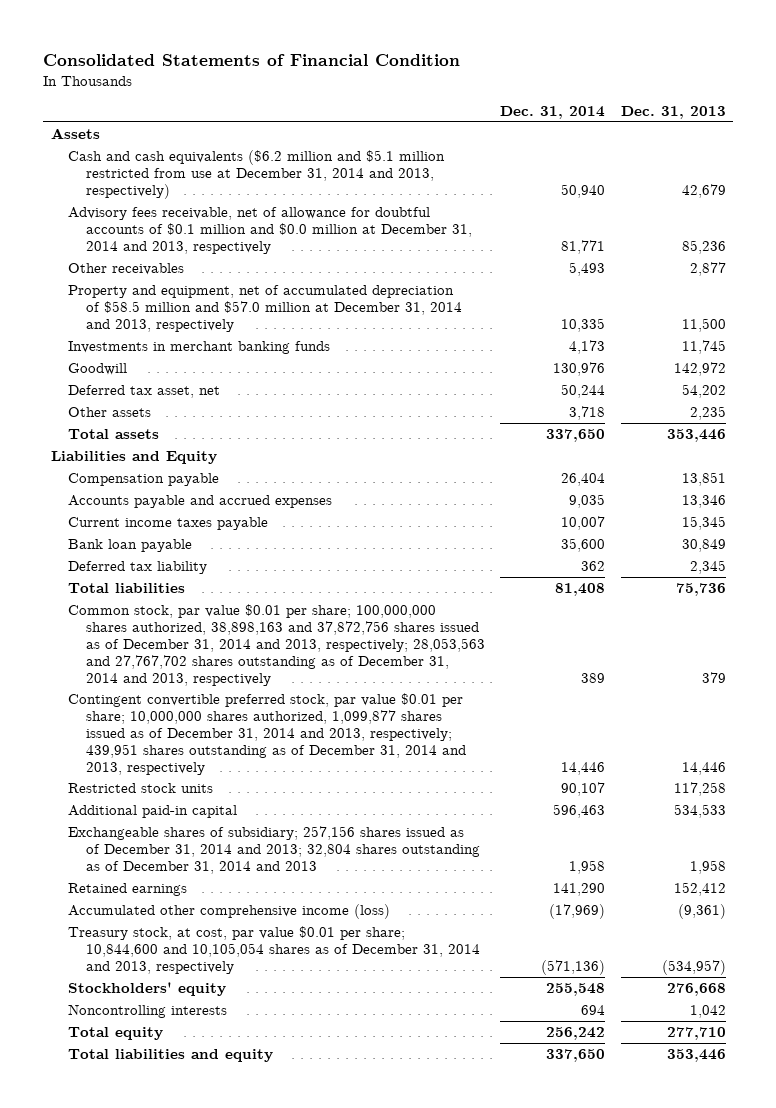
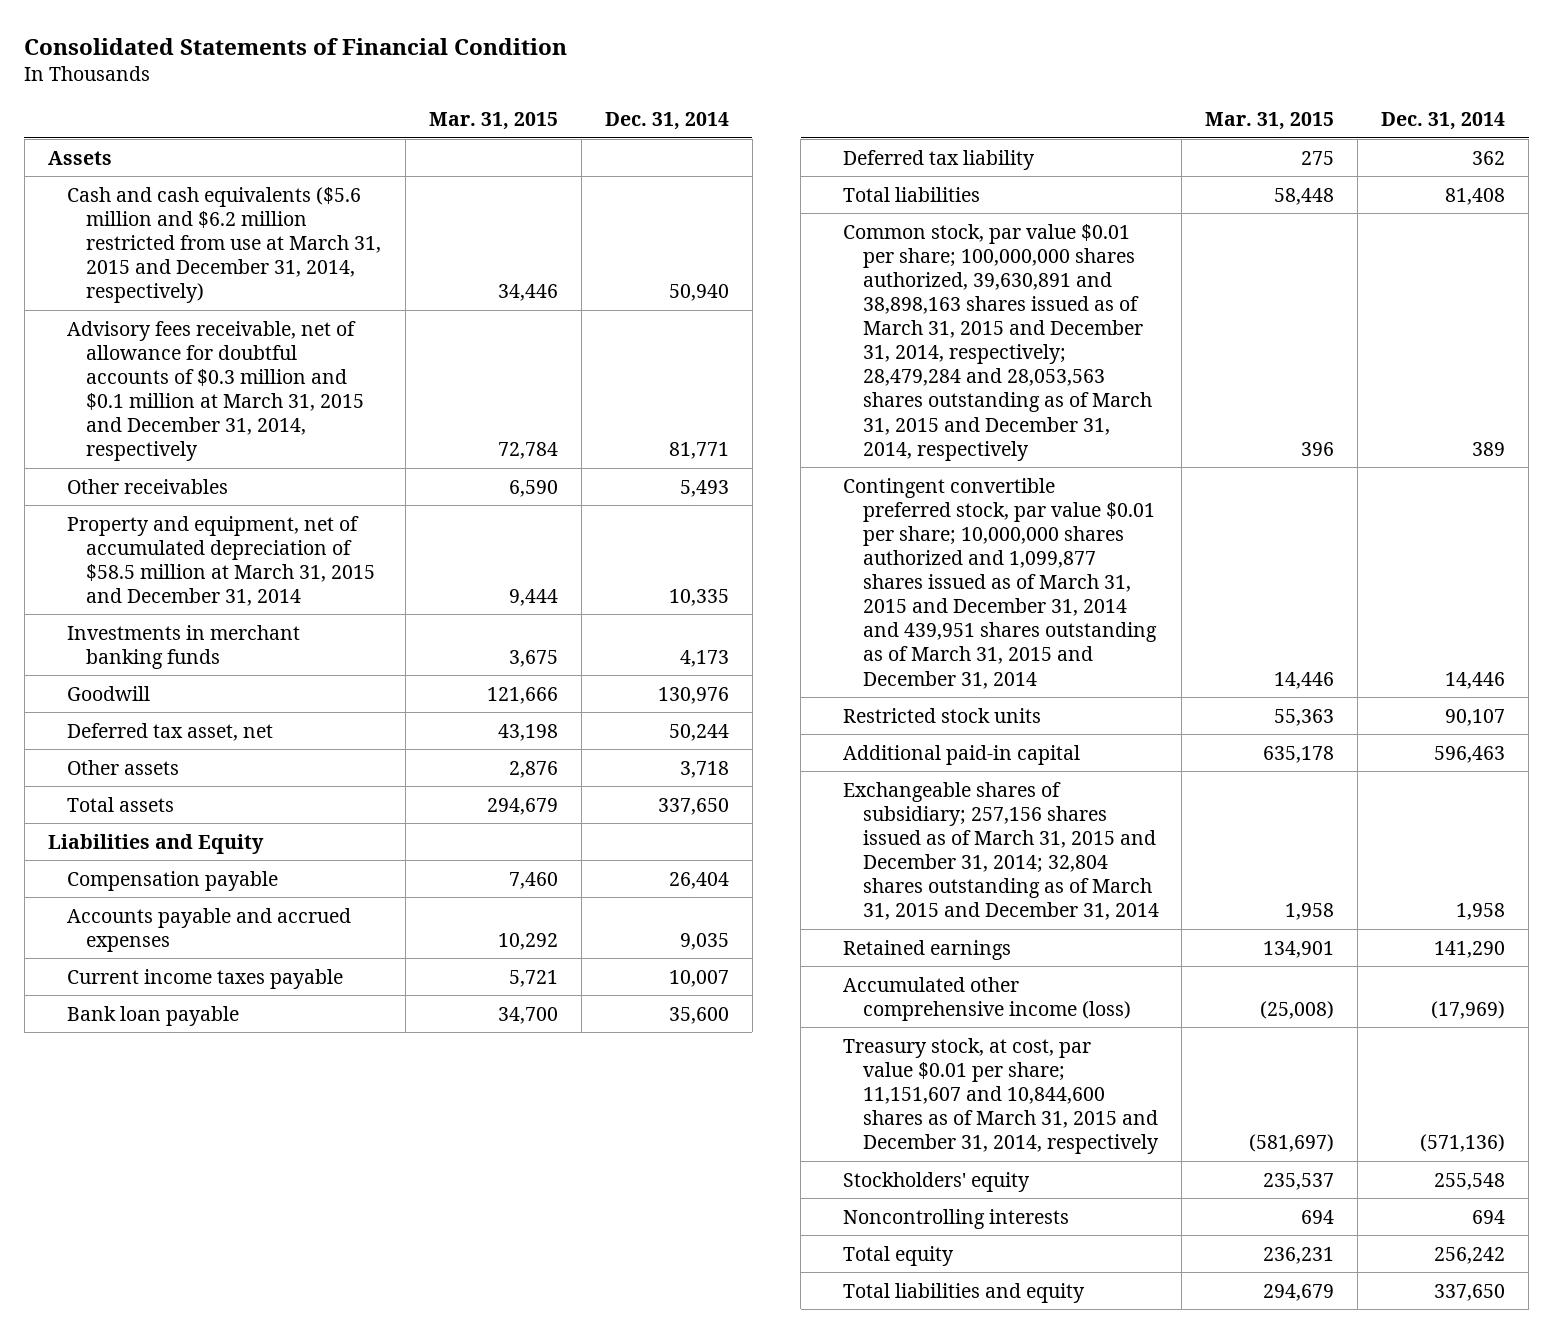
[620,106,726,120] Dec. 31, 2013 -> none
none -> [428,112,558,131] Mar. 31, 2015
[68,149,446,199] Cash and cash equivalents ($6.2 million and $5.1 million restricted from use at December 31, 2014 and 2013, respectively) -> [66,186,382,304] Cash and cash equivalents ($5.6 million and $6.2 million restricted from use at March 31, 2015 and December 31, 2014, respectively)
[68,206,472,254] Advisory fees receivable, net of allowance for doubtful accounts of $0.1 million and $0.0 million at December 31, 2014 and 2013, respectively -> [66,320,365,462] Advisory fees receivable, net of allowance for doubtful accounts of $0.3 million and $0.1 million at March 31, 2015 and December 31, 2014, respectively
[68,284,462,332] Property and equipment, net of accumulated depreciation of $58.5 million and $57.0 million at December 31, 2014 and 2013, respectively -> [66,515,376,606] Property and equipment, net of accumulated depreciation of $58.5 million at March 31, 2015 and December 31, 2014
[68,603,485,686] Common stock, par value $0.01 per share; 100,000,000 shares authorized, 38,898,163 and 37,872,756 shares issued as of December 31, 2014 and 2013, respectively; 28,053,563 and 27,767,702 shares outstanding as of December 31, 2014 and 2013, respectively -> [843,223,1152,461] Common stock, par value $0.01 per share; 100,000,000 shares authorized, 39,630,891 and 38,898,163 shares issued as of March 31, 2015 and December 31, 2014, respectively; 28,479,284 and 28,053,563 shares outstanding as of March 31, 2015 and December 31, 2014, respectively
[68,692,466,775] Contingent convertible preferred stock, par value $0.01 per share; 10,000,000 shares authorized, 1,099,877 shares issued as of December 31, 2014 and 2013, respectively; 439,951 shares outstanding as of December 31, 2014 and 2013, respectively -> [843,477,1157,689] Contingent convertible preferred stock, par value $0.01 per share; 10,000,000 shares authorized and 1,099,877 shares issued as of March 31, 2015 and December 31, 2014 and 439,951 shares outstanding as of March 31, 2015 and December 31, 2014
[68,825,480,874] Exchangeable shares of subsidiary; 257,156 shares issued as of December 31, 2014 and 2013; 32,804 shares outstanding as of December 31, 2014 and 2013 -> [843,781,1159,921] Exchangeable shares of subsidiary; 257,156 shares issued as of March 31, 2015 and December 31, 2014; 32,804 shares outstanding as of March 31, 2015 and December 31, 2014
[68,925,480,974] Treasury stock, at cost, par value $0.01 per share; 10,844,600 and 10,105,054 shares as of December 31, 2014 and 2013, respectively -> [843,1037,1159,1155] Treasury stock, at cost, par value $0.01 per share; 11,151,607 and 10,844,600 shares as of March 31, 2015 and December 31, 2014, respectively

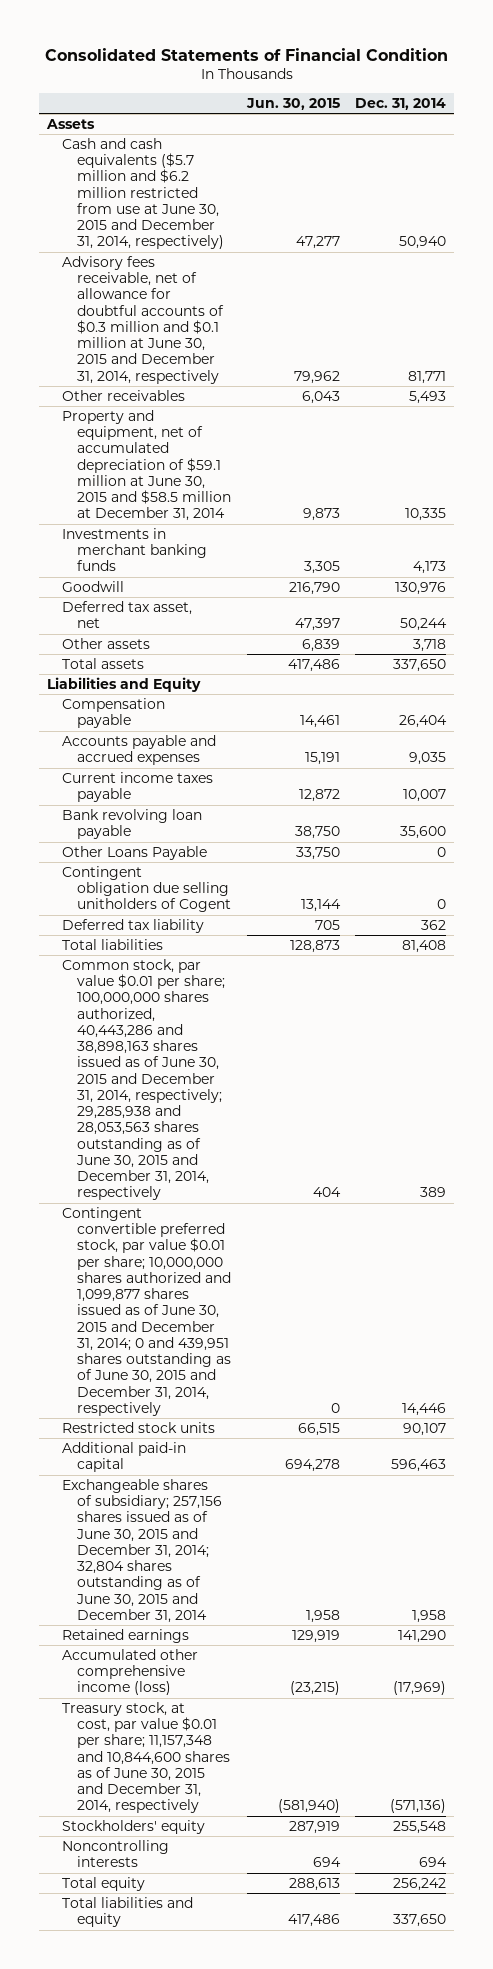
[428,112,558,131] Mar. 31, 2015 -> none
none -> [245,98,340,111] Jun. 30, 2015
[66,186,382,304] Cash and cash equivalents ($5.6 million and $6.2 million restricted from use at March 31, 2015 and December 31, 2014, respectively) -> [62,138,225,250] Cash and cash equivalents ($5.7 million and $6.2 million restricted from use at June 30, 2015 and December 31, 2014, respectively)
[66,320,365,462] Advisory fees receivable, net of allowance for doubtful accounts of $0.3 million and $0.1 million at March 31, 2015 and December 31, 2014, respectively -> [62,256,225,384] Advisory fees receivable, net of allowance for doubtful accounts of $0.3 million and $0.1 million at June 30, 2015 and December 31, 2014, respectively
[66,515,376,606] Property and equipment, net of accumulated depreciation of $58.5 million at March 31, 2015 and December 31, 2014 -> [62,410,232,522] Property and equipment, net of accumulated depreciation of $59.1 million at June 30, 2015 and $58.5 million at December 31, 2014
[66,1005,239,1026] Bank loan payable -> [62,809,203,840] Bank revolving loan payable
none -> [62,846,208,861] Other Loans Payable
none -> [62,866,232,913] Contingent obligation due selling unitholders of Cogent
[843,223,1152,461] Common stock, par value $0.01 per share; 100,000,000 shares authorized, 39,630,891 and 38,898,163 shares issued as of March 31, 2015 and December 31, 2014, respectively; 28,479,284 and 28,053,563 shares outstanding as of March 31, 2015 and December 31, 2014, respectively -> [62,959,226,1201] Common stock, par value $0.01 per share; 100,000,000 shares authorized, 40,443,286 and 38,898,163 shares issued as of June 30, 2015 and December 31, 2014, respectively; 29,285,938 and 28,053,563 shares outstanding as of June 30, 2015 and December 31, 2014, respectively
[843,477,1157,689] Contingent convertible preferred stock, par value $0.01 per share; 10,000,000 shares authorized and 1,099,877 shares issued as of March 31, 2015 and December 31, 2014 and 439,951 shares outstanding as of March 31, 2015 and December 31, 2014 -> [62,1207,232,1416] Contingent convertible preferred stock, par value $0.01 per share; 10,000,000 shares authorized and 1,099,877 shares issued as of June 30, 2015 and December 31, 2014; 0 and 439,951 shares outstanding as of June 30, 2015 and December 31, 2014, respectively
[843,781,1159,921] Exchangeable shares of subsidiary; 257,156 shares issued as of March 31, 2015 and December 31, 2014; 32,804 shares outstanding as of March 31, 2015 and December 31, 2014 -> [62,1479,223,1623] Exchangeable shares of subsidiary; 257,156 shares issued as of June 30, 2015 and December 31, 2014; 32,804 shares outstanding as of June 30, 2015 and December 31, 2014
[843,1037,1159,1155] Treasury stock, at cost, par value $0.01 per share; 11,151,607 and 10,844,600 shares as of March 31, 2015 and December 31, 2014, respectively -> [62,1702,231,1814] Treasury stock, at cost, par value $0.01 per share; 11,157,348 and 10,844,600 shares as of June 30, 2015 and December 31, 2014, respectively

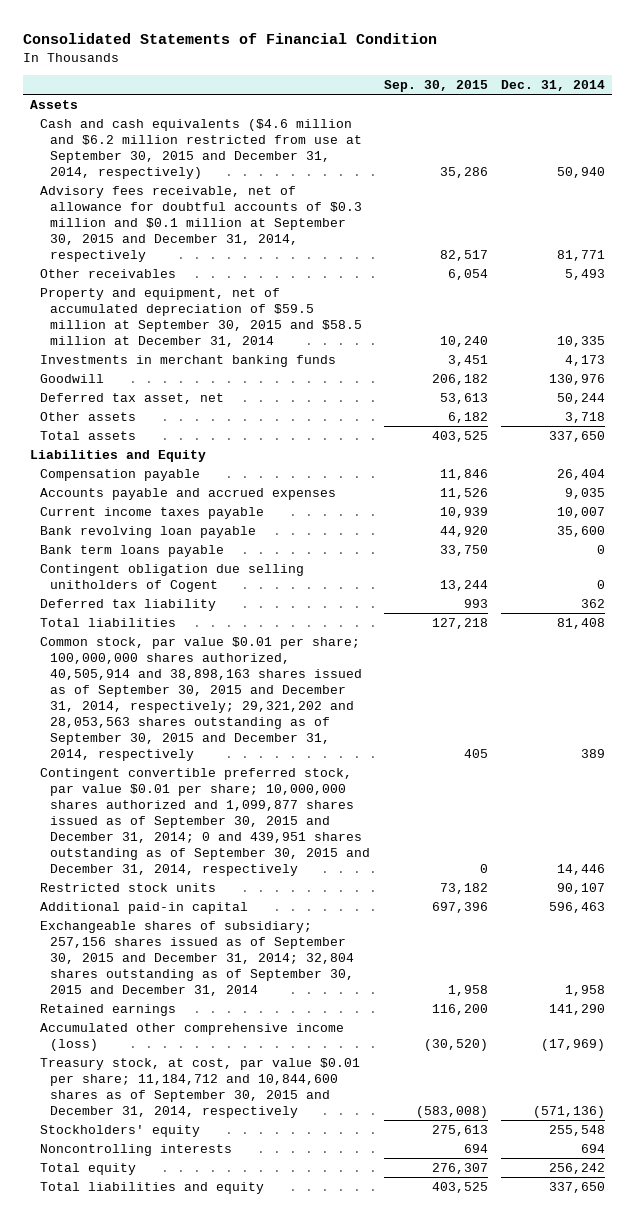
[245,98,340,111] Jun. 30, 2015 -> none
none -> [383,79,488,92] Sep. 30, 2015
[62,138,225,250] Cash and cash equivalents ($5.7 million and $6.2 million restricted from use at June 30, 2015 and December 31, 2014, respectively) -> [40,119,363,179] Cash and cash equivalents ($4.6 million and $6.2 million restricted from use at September 30, 2015 and December 31, 2014, respectively)
[62,256,225,384] Advisory fees receivable, net of allowance for doubtful accounts of $0.3 million and $0.1 million at June 30, 2015 and December 31, 2014, respectively -> [40,186,363,262] Advisory fees receivable, net of allowance for doubtful accounts of $0.3 million and $0.1 million at September 30, 2015 and December 31, 2014, respectively
[62,410,232,522] Property and equipment, net of accumulated depreciation of $59.1 million at June 30, 2015 and $58.5 million at December 31, 2014 -> [40,288,363,347] Property and equipment, net of accumulated depreciation of $59.5 million at September 30, 2015 and $58.5 million at December 31, 2014
[62,846,208,861] Other Loans Payable -> [40,545,225,558] Bank term loans payable
[62,959,226,1201] Common stock, par value $0.01 per share; 100,000,000 shares authorized, 40,443,286 and 38,898,163 shares issued as of June 30, 2015 and December 31, 2014, respectively; 29,285,938 and 28,053,563 shares outstanding as of June 30, 2015 and December 31, 2014, respectively -> [40,637,363,761] Common stock, par value $0.01 per share; 100,000,000 shares authorized, 40,505,914 and 38,898,163 shares issued as of September 30, 2015 and December 31, 2014, respectively; 29,321,202 and 28,053,563 shares outstanding as of September 30, 2015 and December 31, 2014, respectively
[62,1207,232,1416] Contingent convertible preferred stock, par value $0.01 per share; 10,000,000 shares authorized and 1,099,877 shares issued as of June 30, 2015 and December 31, 2014; 0 and 439,951 shares outstanding as of June 30, 2015 and December 31, 2014, respectively -> [40,768,371,876] Contingent convertible preferred stock, par value $0.01 per share; 10,000,000 shares authorized and 1,099,877 shares issued as of September 30, 2015 and December 31, 2014; 0 and 439,951 shares outstanding as of September 30, 2015 and December 31, 2014, respectively
[62,1479,223,1623] Exchangeable shares of subsidiary; 257,156 shares issued as of June 30, 2015 and December 31, 2014; 32,804 shares outstanding as of June 30, 2015 and December 31, 2014 -> [40,921,355,996] Exchangeable shares of subsidiary; 257,156 shares issued as of September 30, 2015 and December 31, 2014; 32,804 shares outstanding as of September 30, 2015 and December 31, 2014
[62,1702,231,1814] Treasury stock, at cost, par value $0.01 per share; 11,157,348 and 10,844,600 shares as of June 30, 2015 and December 31, 2014, respectively -> [40,1058,361,1118] Treasury stock, at cost, par value $0.01 per share; 11,184,712 and 10,844,600 shares as of September 30, 2015 and December 31, 2014, respectively

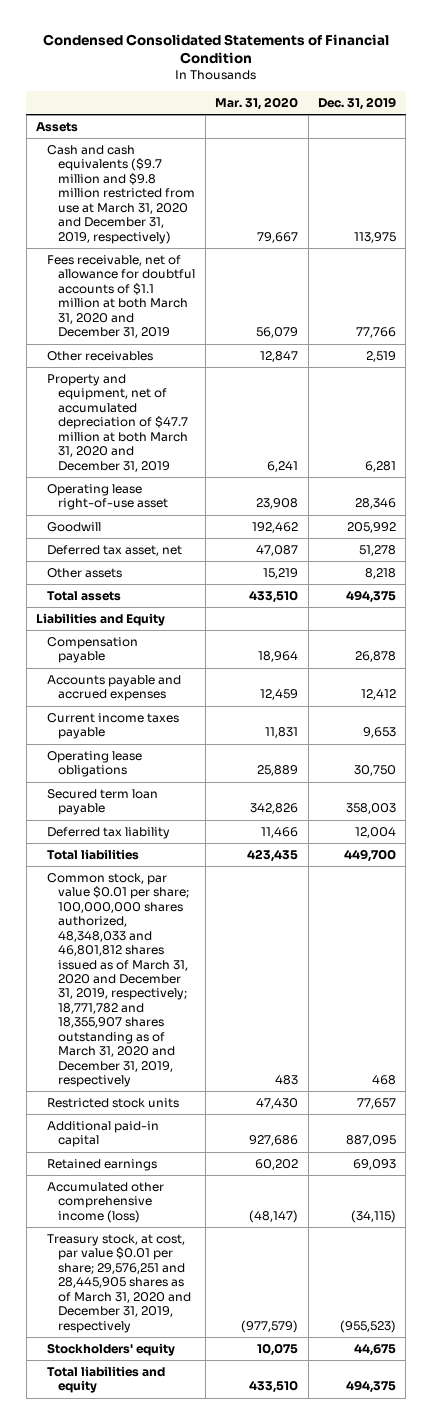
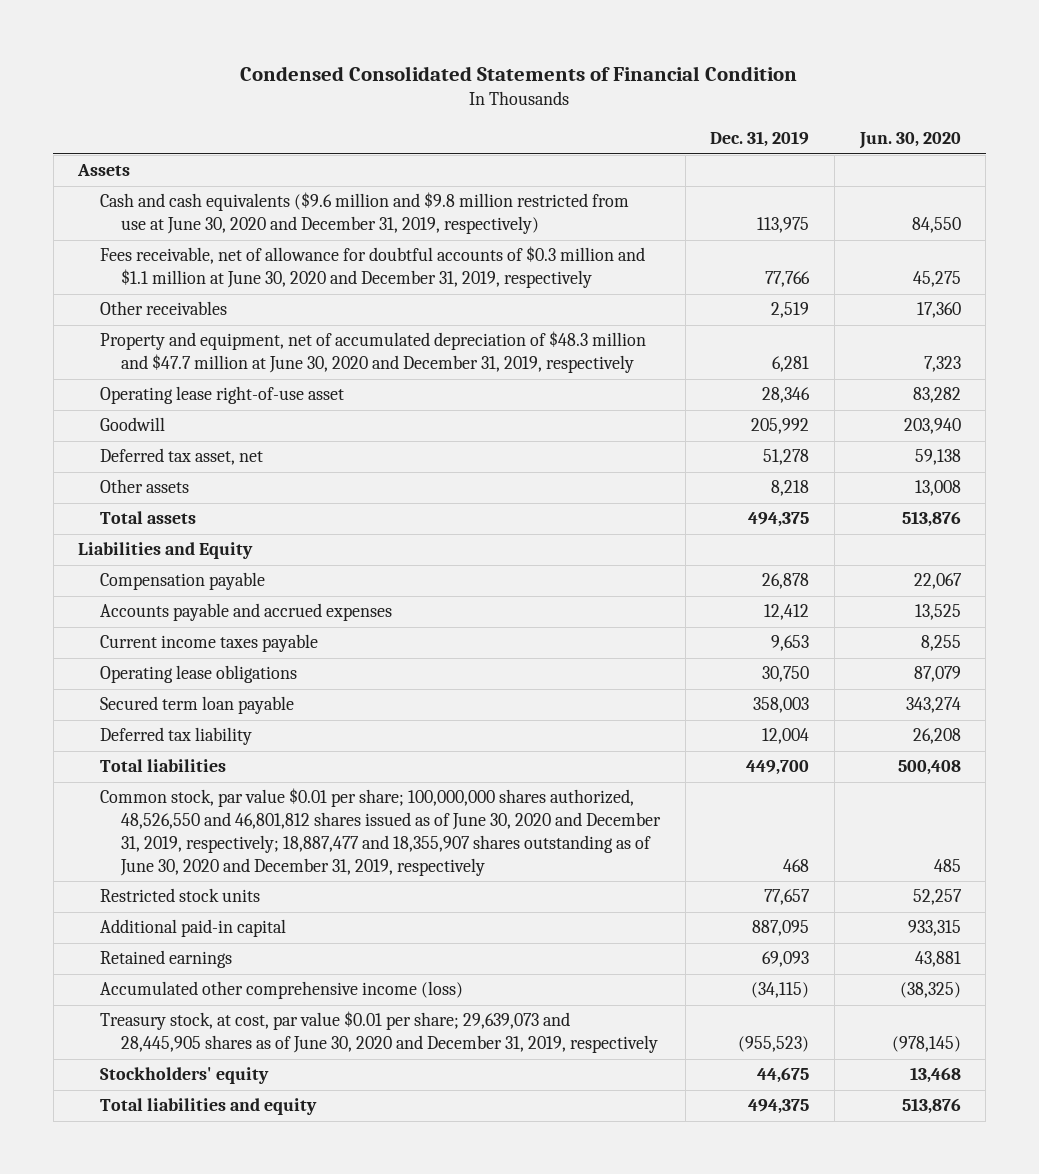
[215,96,299,110] Mar. 31, 2020 -> none
none -> [858,132,961,150] Jun. 30, 2020
[47,145,196,244] Cash and cash equivalents ($9.7 million and $9.8 million restricted from use at March 31, 2020 and December 31, 2019, respectively) -> [99,192,629,235] Cash and cash equivalents ($9.6 million and $9.8 million restricted from use at June 30, 2020 and December 31, 2019, respectively)
[47,255,196,339] Fees receivable, net of allowance for doubtful accounts of $1.1 million at both March 31, 2020 and December 31, 2019 -> [99,246,645,289] Fees receivable, net of allowance for doubtful accounts of $0.3 million and $1.1 million at June 30, 2020 and December 31, 2019, respectively
[47,374,189,472] Property and equipment, net of accumulated depreciation of $47.7 million at both March 31, 2020 and December 31, 2019 -> [99,331,646,374] Property and equipment, net of accumulated depreciation of $48.3 million and $47.7 million at June 30, 2020 and December 31, 2019, respectively
[47,873,190,1087] Common stock, par value $0.01 per share; 100,000,000 shares authorized, 48,348,033 and 46,801,812 shares issued as of March 31, 2020 and December 31, 2019, respectively; 18,771,782 and 18,355,907 shares outstanding as of March 31, 2020 and December 31, 2019, respectively -> [99,788,661,877] Common stock, par value $0.01 per share; 100,000,000 shares authorized, 48,526,550 and 46,801,812 shares issued as of June 30, 2020 and December 31, 2019, respectively; 18,887,477 and 18,355,907 shares outstanding as of June 30, 2020 and December 31, 2019, respectively
[47,1234,192,1333] Treasury stock, at cost, par value $0.01 per share; 29,576,251 and 28,445,905 shares as of March 31, 2020 and December 31, 2019, respectively -> [99,1011,658,1054] Treasury stock, at cost, par value $0.01 per share; 29,639,073 and 28,445,905 shares as of June 30, 2020 and December 31, 2019, respectively

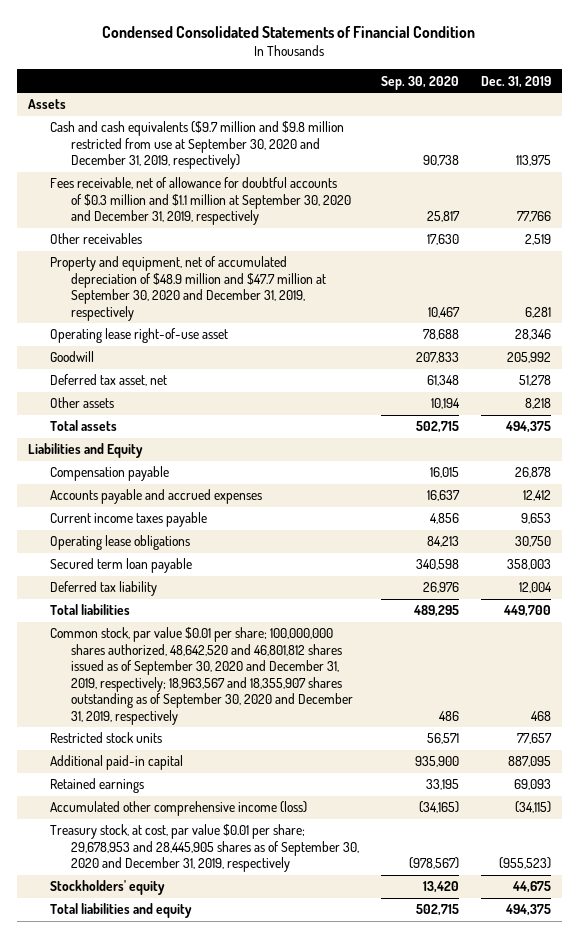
[858,132,961,150] Jun. 30, 2020 -> none
none -> [380,75,459,90] Sep. 30, 2020
[99,192,629,235] Cash and cash equivalents ($9.6 million and $9.8 million restricted from use at June 30, 2020 and December 31, 2019, respectively) -> [49,121,344,170] Cash and cash equivalents ($9.7 million and $9.8 million restricted from use at September 30, 2020 and December 31, 2019, respectively)
[99,246,645,289] Fees receivable, net of allowance for doubtful accounts of $0.3 million and $1.1 million at June 30, 2020 and December 31, 2019, respectively -> [49,177,351,226] Fees receivable, net of allowance for doubtful accounts of $0.3 million and $1.1 million at September 30, 2020 and December 31, 2019, respectively
[99,331,646,374] Property and equipment, net of accumulated depreciation of $48.3 million and $47.7 million at June 30, 2020 and December 31, 2019, respectively -> [49,256,326,321] Property and equipment, net of accumulated depreciation of $48.9 million and $47.7 million at September 30, 2020 and December 31, 2019, respectively
[99,788,661,877] Common stock, par value $0.01 per share; 100,000,000 shares authorized, 48,526,550 and 46,801,812 shares issued as of June 30, 2020 and December 31, 2019, respectively; 18,887,477 and 18,355,907 shares outstanding as of June 30, 2020 and December 31, 2019, respectively -> [49,627,353,725] Common stock, par value $0.01 per share; 100,000,000 shares authorized, 48,642,520 and 46,801,812 shares issued as of September 30, 2020 and December 31, 2019, respectively; 18,963,567 and 18,355,907 shares outstanding as of September 30, 2020 and December 31, 2019, respectively
[99,1011,658,1054] Treasury stock, at cost, par value $0.01 per share; 29,639,073 and 28,445,905 shares as of June 30, 2020 and December 31, 2019, respectively -> [49,824,359,873] Treasury stock, at cost, par value $0.01 per share; 29,678,953 and 28,445,905 shares as of September 30, 2020 and December 31, 2019, respectively

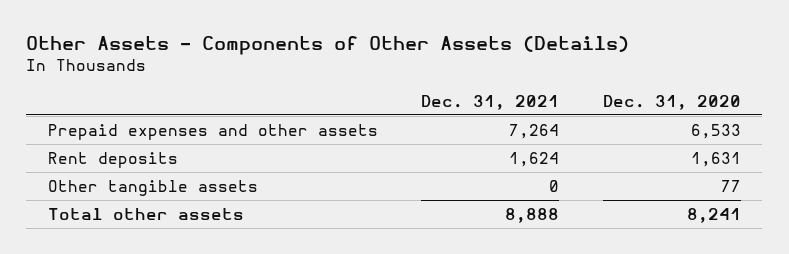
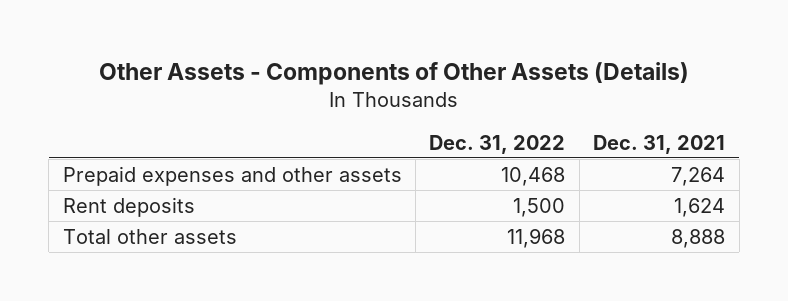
[602,94,741,110] Dec. 31, 2020 -> none
none -> [429,134,566,154] Dec. 31, 2022
[47,179,258,196] Other tangible assets -> none

